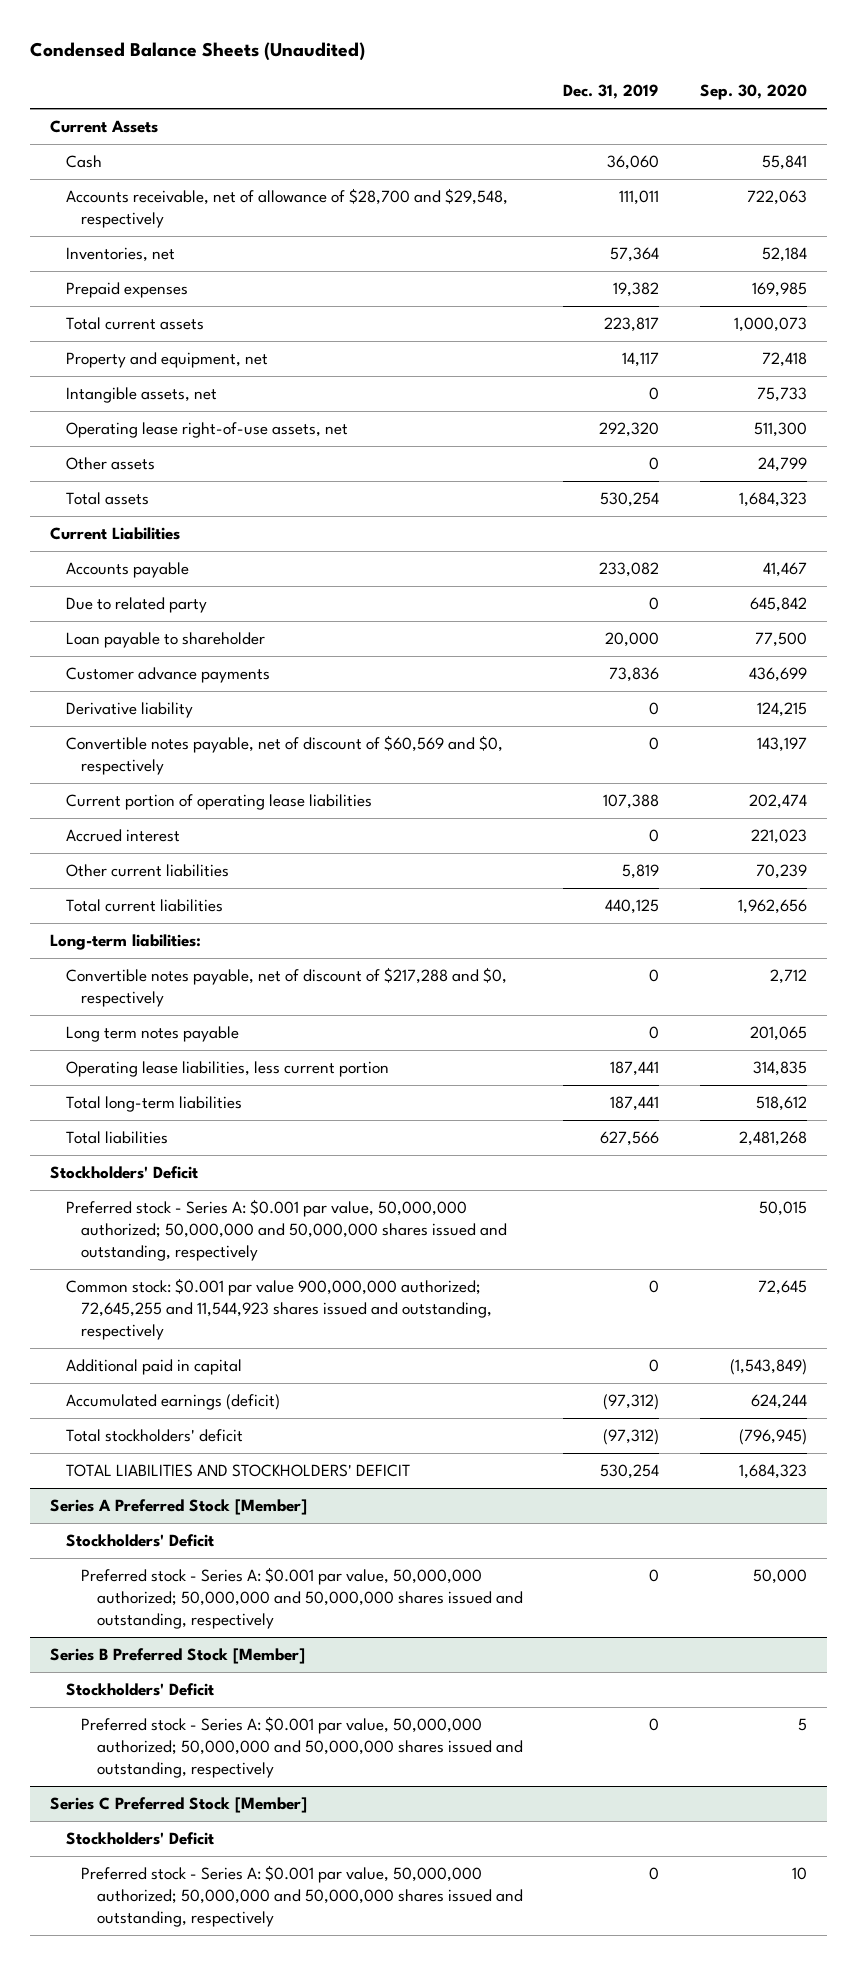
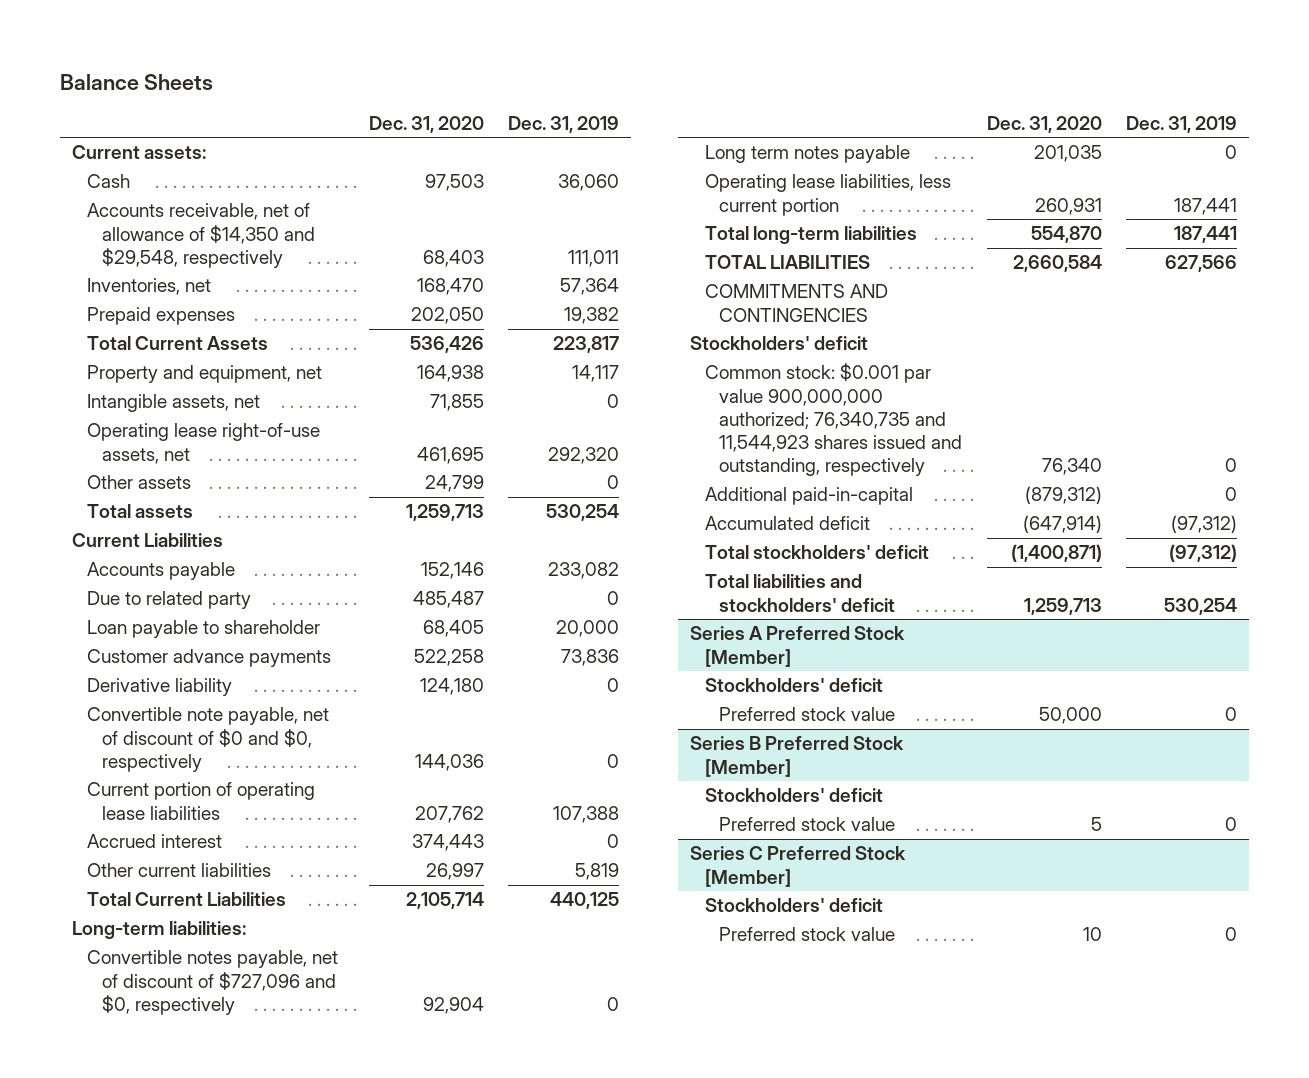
[29,42,365,62] Condensed Balance Sheets (Unaudited) -> [60,73,214,90] Balance Sheets
[699,84,807,101] Sep. 30, 2020 -> none
none -> [368,115,484,133] Dec. 31, 2020
[49,120,158,134] Current Assets -> [72,145,207,160] Current assets:
[65,188,508,229] Accounts receivable, net of allowance of $28,700 and $29,548, respectively -> [87,203,315,268] Accounts receivable, net of allowance of $14,350 and $29,548, respectively
[65,317,204,331] Total current assets -> [87,336,269,351] Total Current Assets
[65,735,503,776] Convertible notes payable, net of discount of $60,569 and $0, respectively -> [87,707,330,772] Convertible note payable, net of discount of $0 and $0, respectively
[65,899,223,913] Total current liabilities -> [87,892,287,907] Total Current Liabilities
[65,967,507,1008] Convertible notes payable, net of discount of $217,288 and $0, respectively -> [87,950,339,1015] Convertible notes payable, net of discount of $727,096 and $0, respectively
[65,1199,508,1262] Preferred stock - Series A: $0.001 par value, 50,000,000 authorized; 50,000,000 and 50,000,000 shares issued and outstanding, respectively -> none
[65,1131,168,1145] Total liabilities -> [704,255,870,270] TOTAL LIABILITIES
none -> [704,284,888,322] COMMITMENTS AND CONTINGENCIES
[49,1166,198,1180] Stockholders' Deficit -> [690,336,869,351] Stockholders' deficit
[65,1278,493,1341] Common stock: $0.001 par value 900,000,000 authorized; 72,645,255 and 11,544,923 shares issued and outstanding, respectively -> [704,363,963,477] Common stock: $0.001 par value 900,000,000 authorized; 76,340,735 and 11,544,923 shares issued and outstanding, respectively
[65,1359,242,1376] Additional paid in capital -> [704,487,913,506] Additional paid-in-capital
[65,1394,280,1411] Accumulated earnings (deficit) -> [704,516,870,531] Accumulated deficit
[65,1464,410,1478] TOTAL LIABILITIES AND STOCKHOLDERS' DEFICIT -> [704,574,896,612] Total liabilities and stockholders' deficit
[65,1534,214,1548] Stockholders' Deficit -> [704,678,883,693] Stockholders' deficit
[81,1567,524,1630] Preferred stock - Series A: $0.001 par value, 50,000,000 authorized; 50,000,000 and 50,000,000 shares issued and outstanding, respectively -> [719,707,896,722] Preferred stock value
[65,1683,214,1697] Stockholders' Deficit -> [704,788,883,803] Stockholders' deficit
[81,1716,524,1779] Preferred stock - Series A: $0.001 par value, 50,000,000 authorized; 50,000,000 and 50,000,000 shares issued and outstanding, respectively -> [719,817,896,832] Preferred stock value
[65,1832,214,1846] Stockholders' Deficit -> [704,898,883,913] Stockholders' deficit
[81,1865,524,1928] Preferred stock - Series A: $0.001 par value, 50,000,000 authorized; 50,000,000 and 50,000,000 shares issued and outstanding, respectively -> [719,927,896,942] Preferred stock value

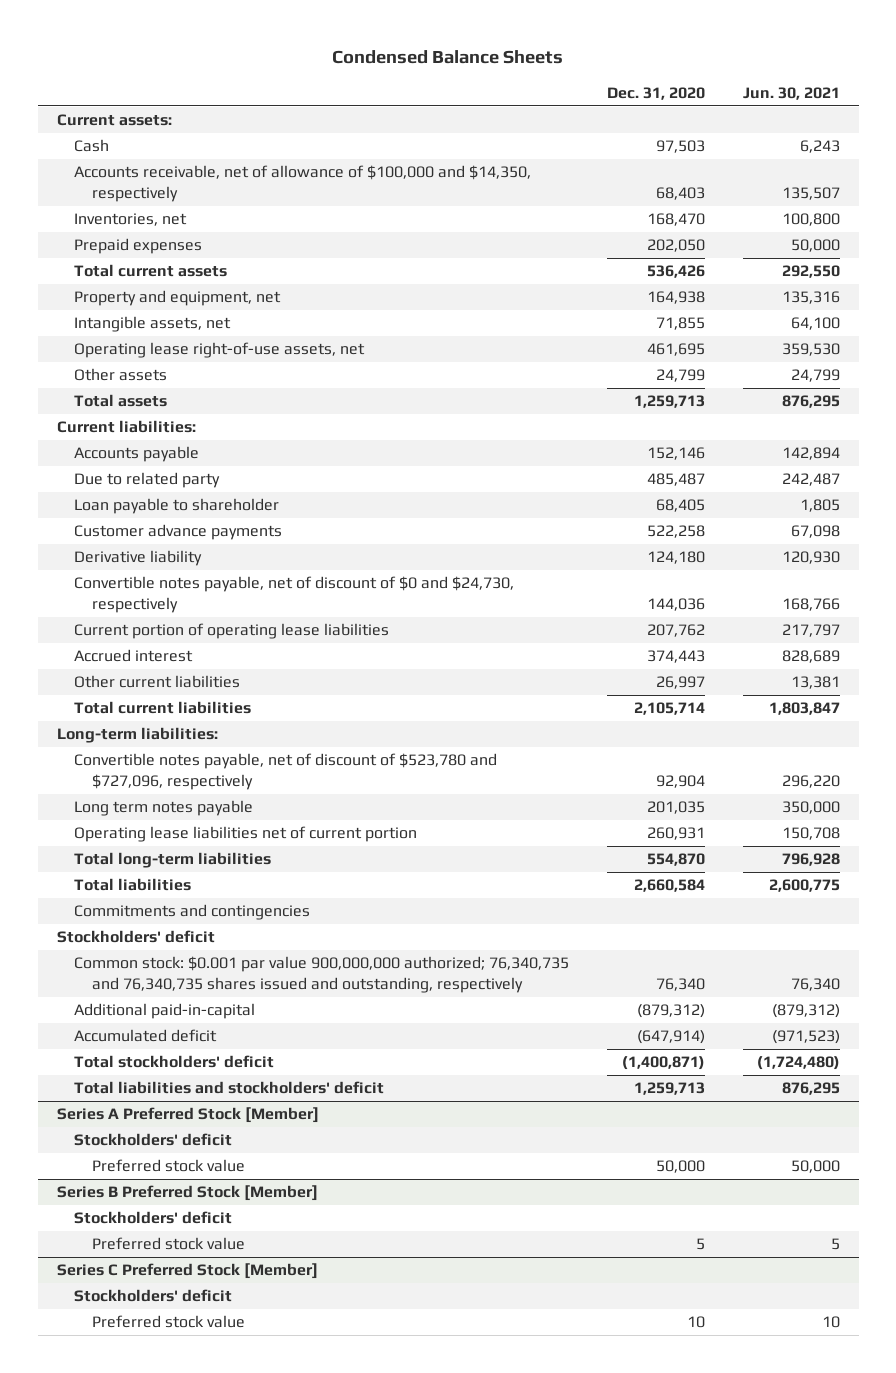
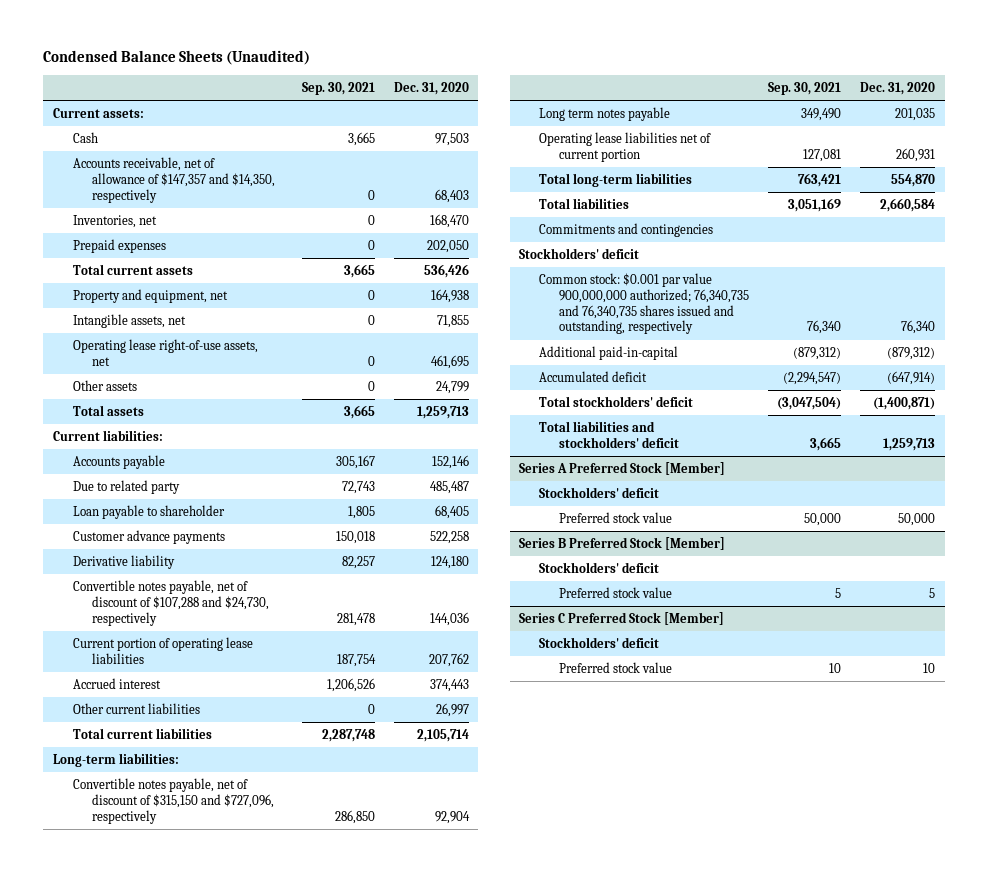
[332,50,564,65] Condensed Balance Sheets -> [43,50,311,66] Condensed Balance Sheets (Unaudited)
[742,86,840,100] Jun. 30, 2021 -> none
none -> [301,81,375,95] Sep. 30, 2021
[74,165,532,203] Accounts receivable, net of allowance of $100,000 and $14,350, respectively -> [72,156,276,203] Accounts receivable, net of allowance of $147,357 and $14,350, respectively
[74,576,515,614] Convertible notes payable, net of discount of $0 and $24,730, respectively -> [72,579,270,626] Convertible notes payable, net of discount of $107,288 and $24,730, respectively
[74,753,498,791] Convertible notes payable, net of discount of $523,780 and $727,096, respectively -> [72,777,275,824] Convertible notes payable, net of discount of $315,150 and $727,096, respectively

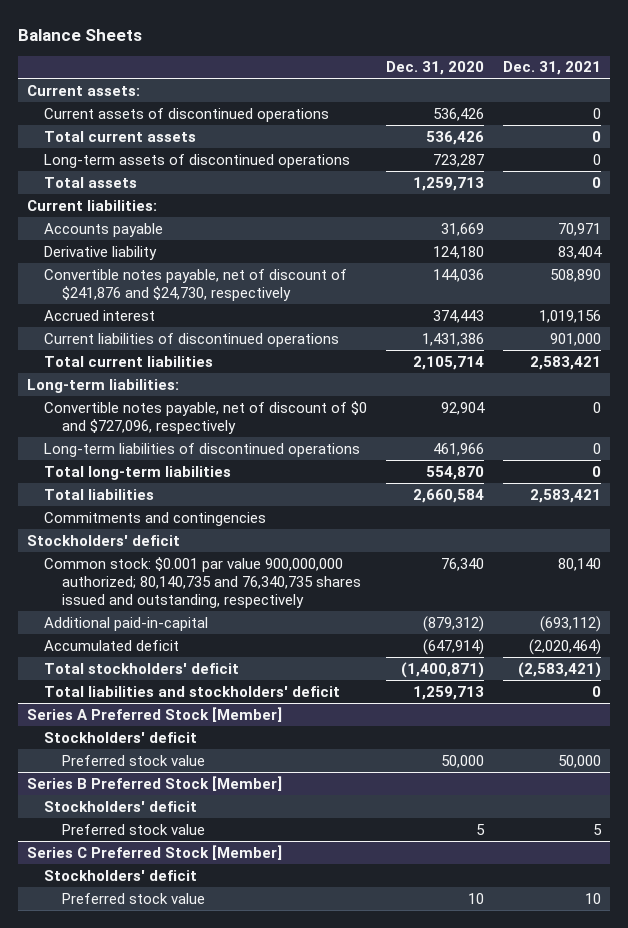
[43,50,311,66] Condensed Balance Sheets (Unaudited) -> [17,28,142,41] Balance Sheets
[301,81,375,95] Sep. 30, 2021 -> none
none -> [502,61,601,76] Dec. 31, 2021
[72,131,98,143] Cash -> none
[72,156,276,203] Accounts receivable, net of allowance of $147,357 and $14,350, respectively -> none
[72,214,157,228] Inventories, net -> none
[72,238,166,253] Prepaid expenses -> none
none -> [44,107,330,122] Current assets of discontinued operations
[72,288,228,303] Property and equipment, net -> none
[72,313,186,328] Intangible assets, net -> none
[72,338,258,366] Operating lease right-of-use assets, net -> none
[72,379,137,391] Other assets -> none
none -> [44,153,351,168] Long-term assets of discontinued operations
[72,479,180,494] Due to related party -> none
[72,504,225,519] Loan payable to shareholder -> none
[72,529,225,544] Customer advance payments -> none
[431,454,469,469] 152,146 -> [440,222,484,236] 31,669
[72,636,253,664] Current portion of operating lease liabilities -> none
[72,579,270,626] Convertible notes payable, net of discount of $107,288 and $24,730, respectively -> [44,268,348,301] Convertible notes payable, net of discount of $241,876 and $24,730, respectively
[72,702,200,714] Other current liabilities -> none
none -> [44,332,340,347] Current liabilities of discontinued operations
[538,106,670,121] Long term notes payable -> none
[538,131,711,162] Operating lease liabilities net of current portion -> none
[72,777,275,824] Convertible notes payable, net of discount of $315,150 and $727,096, respectively -> [44,400,368,434] Convertible notes payable, net of discount of $0 and $727,096, respectively
none -> [44,442,361,457] Long-term liabilities of discontinued operations
[538,272,749,335] Common stock: $0.001 par value 900,000,000 authorized; 76,340,735 and 76,340,735 shares issued and outstanding, respectively -> [44,556,361,609] Common stock: $0.001 par value 900,000,000 authorized; 80,140,735 and 76,340,735 shares issued and outstanding, respectively

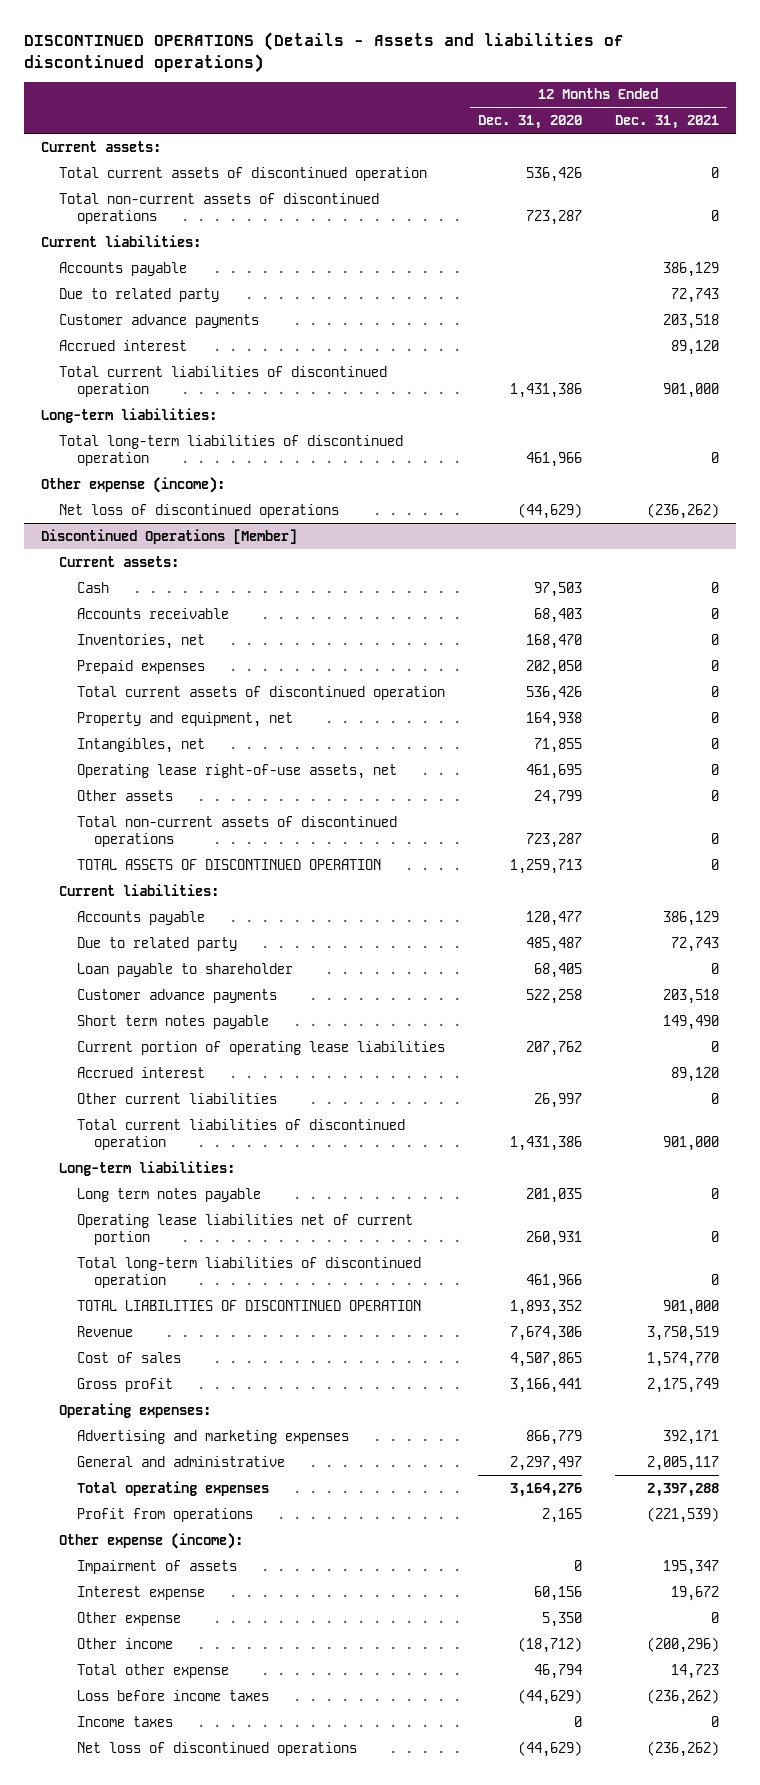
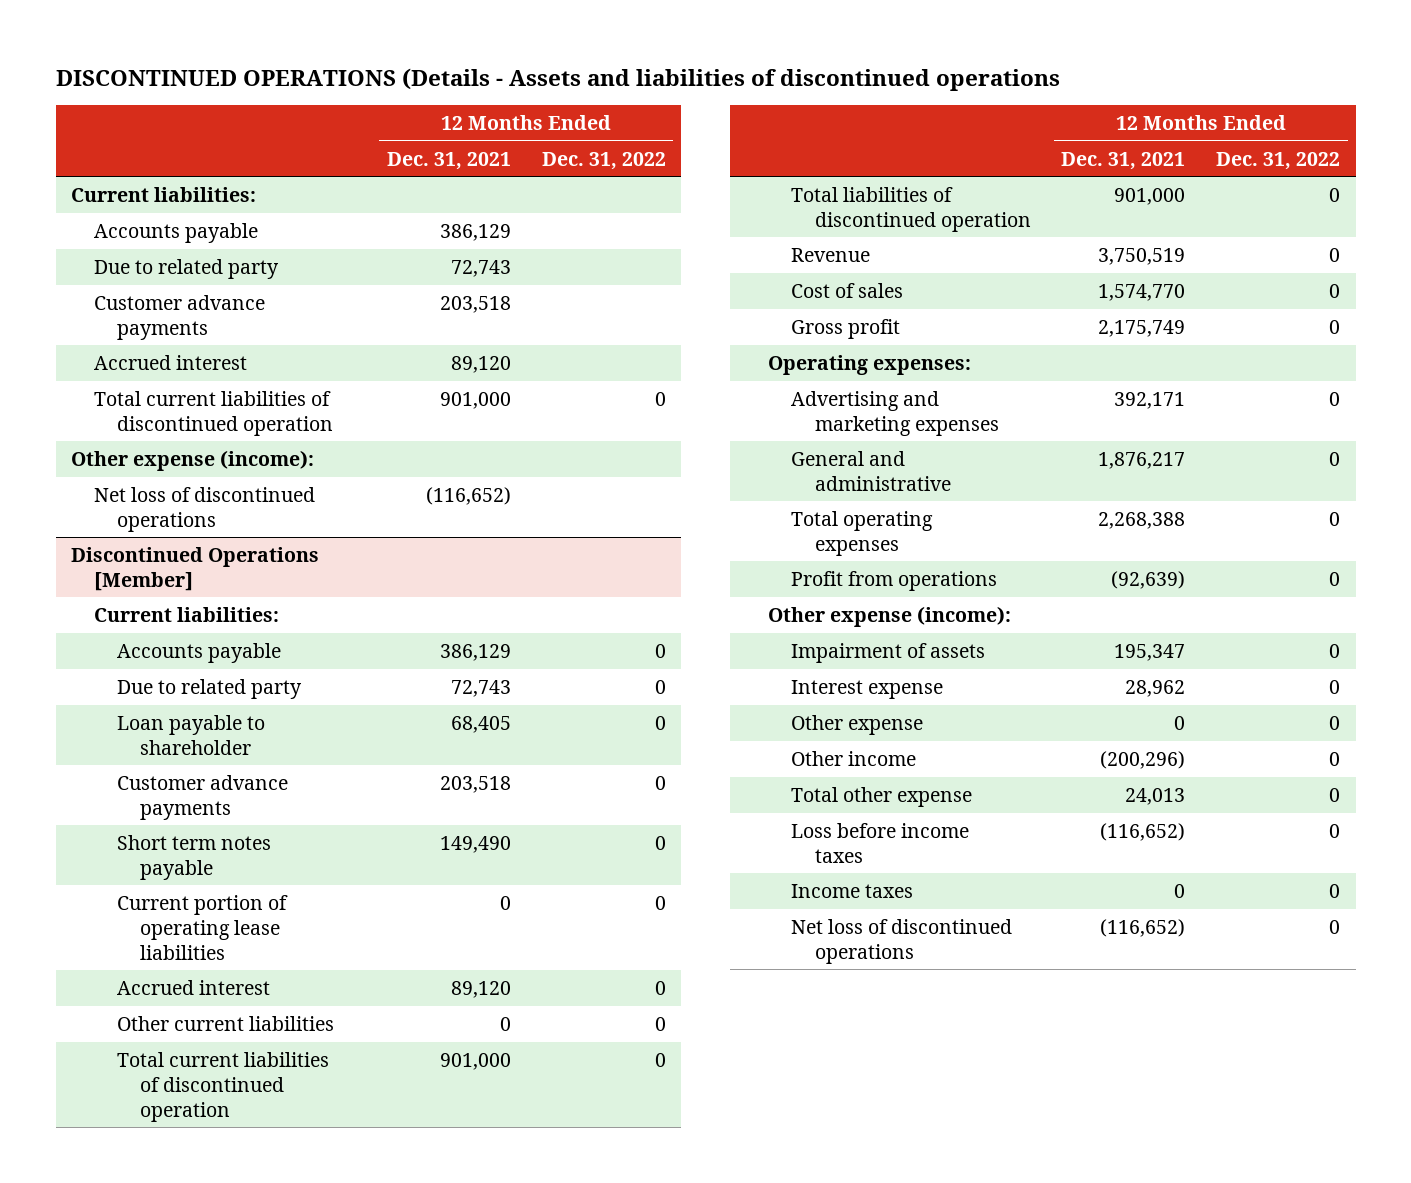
[24,31,625,73] DISCONTINUED OPERATIONS (Details - Assets and liabilities of discontinued operations) -> [55,67,1060,91] DISCONTINUED OPERATIONS (Details - Assets and liabilities of discontinued operations
[477,115,582,130] Dec. 31, 2020 -> none
none -> [541,151,666,170] Dec. 31, 2022
[40,140,161,152] Current assets: -> none
[58,166,427,181] Total current assets of discontinued operation -> none
[58,192,379,225] Total non-current assets of discontinued operations -> none
[40,407,217,423] Long-term liabilities: -> none
[58,434,403,467] Total long-term liabilities of discontinued operation -> none
[647,502,720,519] (236,262) -> [425,486,511,505] (116,652)
[58,555,179,567] Current assets: -> none
[76,581,109,593] Cash -> none
[76,607,229,619] Accounts receivable -> none
[76,633,205,649] Inventories, net -> none
[76,659,205,674] Prepaid expenses -> none
[76,685,445,700] Total current assets of discontinued operation -> none
[76,711,293,727] Property and equipment, net -> none
[76,737,205,753] Intangibles, net -> none
[76,763,397,779] Operating lease right-of-use assets, net -> none
[76,789,173,801] Other assets -> none
[76,815,397,848] Total non-current assets of discontinued operations -> none
[76,858,381,870] TOTAL ASSETS OF DISCONTINUED OPERATION -> none
[711,962,720,974] 0 -> [450,715,511,733] 68,405
[58,1160,235,1176] Long-term liabilities: -> none
[76,1187,261,1202] Long term notes payable -> none
[76,1213,413,1246] Operating lease liabilities net of current portion -> none
[76,1256,421,1289] Total long-term liabilities of discontinued operation -> none
[76,1299,421,1311] TOTAL LIABILITIES OF DISCONTINUED OPERATION -> [791,186,1031,232] Total liabilities of discontinued operation
[647,1455,720,1471] 2,005,117 -> [1098,451,1186,469] 1,876,217
[647,1482,720,1497] 2,397,288 -> [1098,511,1186,529] 2,268,388
[647,1506,720,1523] (221,539) -> [1111,570,1186,589] (92,639)
[671,1585,720,1601] 19,672 -> [1125,679,1186,697] 28,962
[671,1663,720,1679] 14,723 -> [1125,787,1186,805] 24,013
[647,1688,720,1705] (236,262) -> [1100,822,1186,841] (116,652)
[647,1740,720,1757] (236,262) -> [1100,918,1186,937] (116,652)

